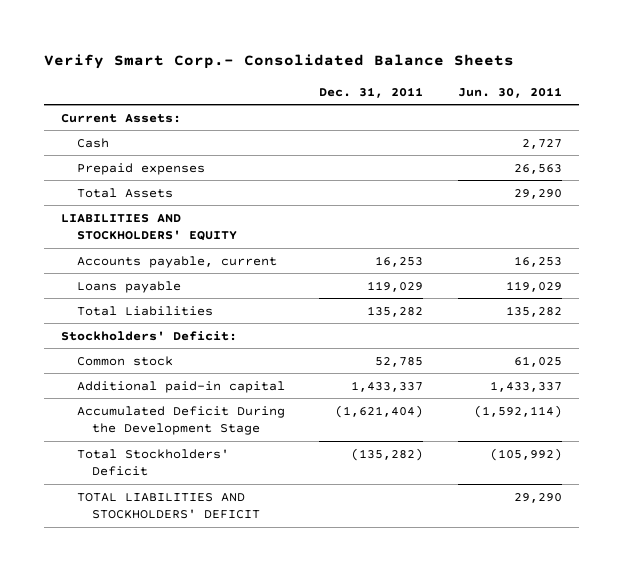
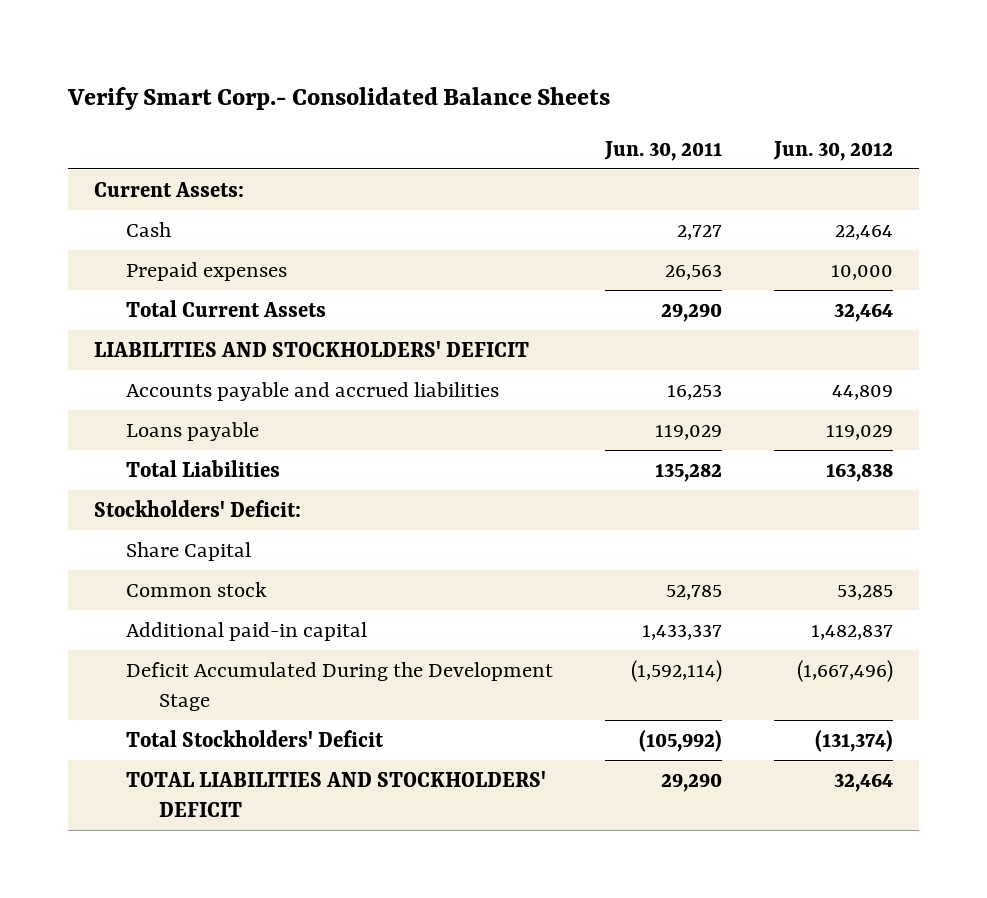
[319,86,424,98] Dec. 31, 2011 -> none
none -> [773,140,894,161] Jun. 30, 2012
[76,187,173,198] Total Assets -> [126,299,327,317] Total Current Assets
[61,213,237,242] LIABILITIES AND STOCKHOLDERS' EQUITY -> [93,340,529,357] LIABILITIES AND STOCKHOLDERS' DEFICIT
[76,255,277,268] Accounts payable, current -> [126,381,500,401] Accounts payable and accrued liabilities
none -> [126,541,252,561] Share Capital
[513,355,562,367] 61,025 -> [666,584,723,600] 52,785
[76,405,285,436] Accumulated Deficit During the Development Stage -> [126,661,554,711] Deficit Accumulated During the Development Stage

